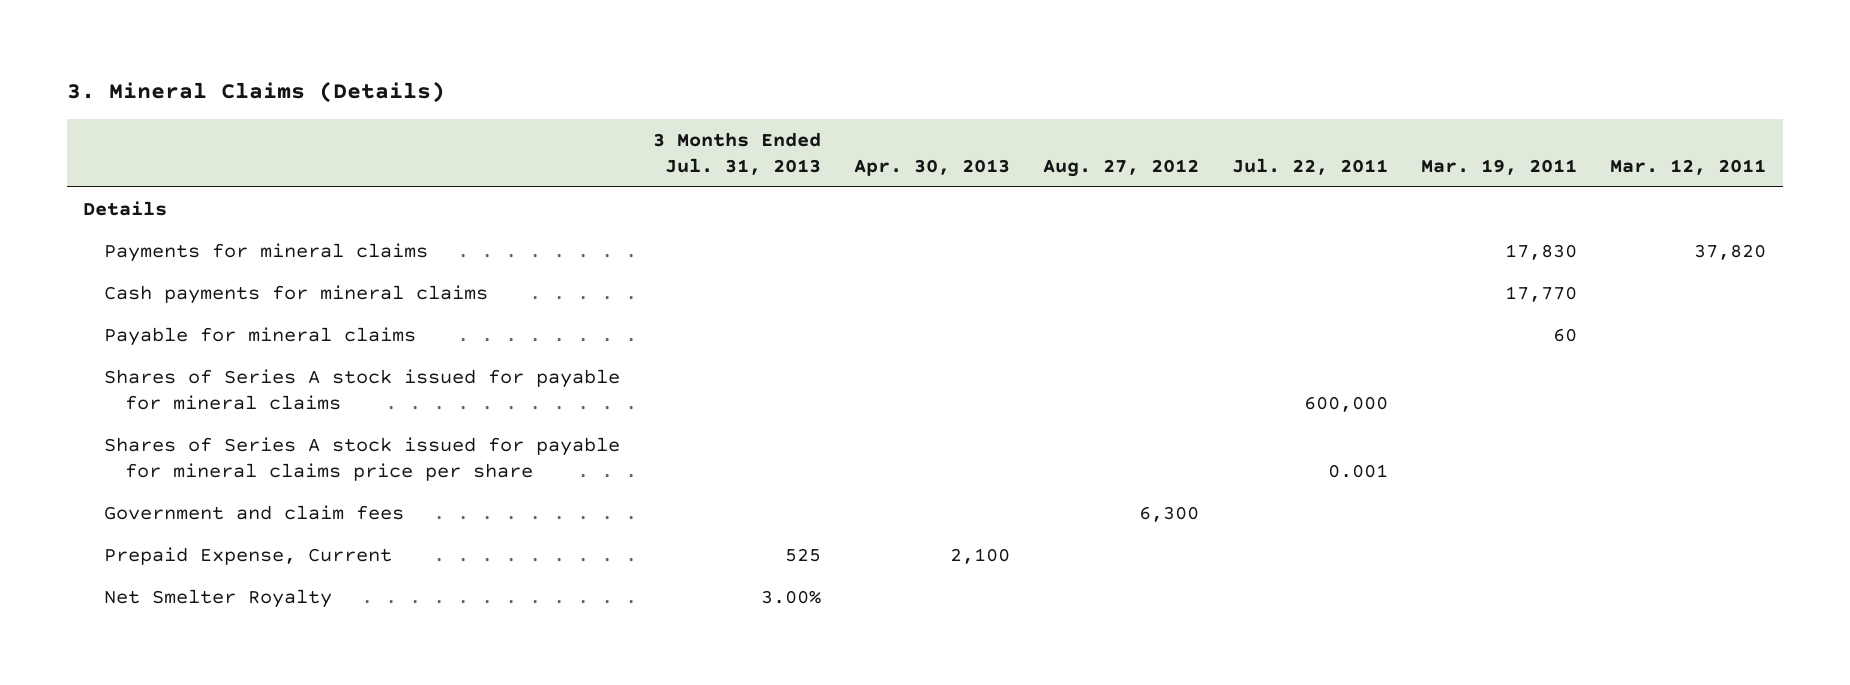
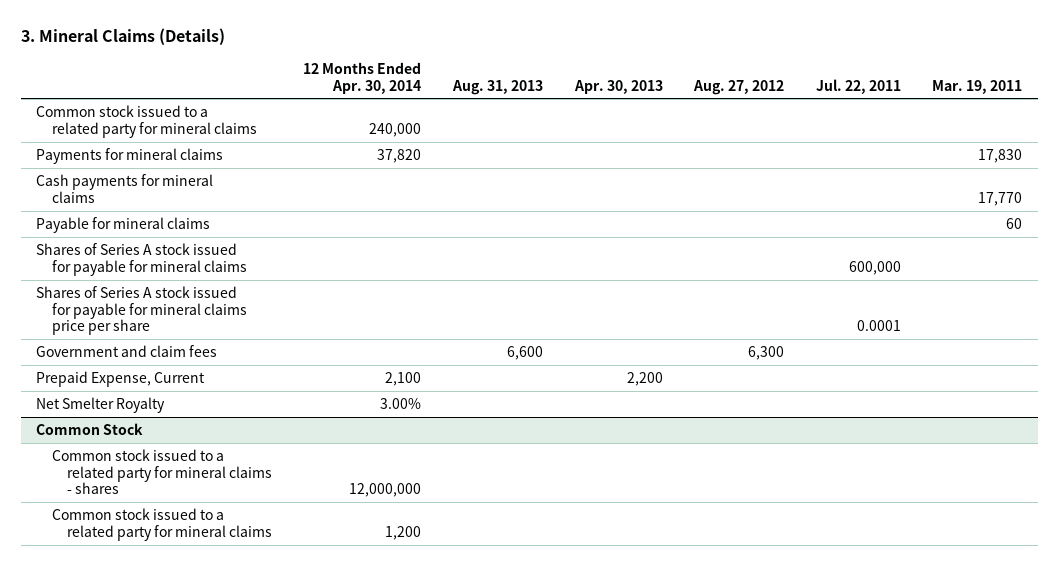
[653,131,822,175] 3 Months Ended Jul. 31, 2013 -> none
[1610,158,1767,175] Mar. 12, 2011 -> none
none -> [303,61,422,94] 12 Months Ended Apr. 30, 2014
none -> [452,79,544,95] Aug. 31, 2013
[83,201,168,217] Details -> none
none -> [36,105,257,138] Common stock issued to a related party for mineral claims
[1328,464,1389,479] 0.001 -> [856,320,901,332] 0.0001
[950,548,1011,565] 2,100 -> [626,372,663,387] 2,200
none -> [36,423,144,436] Common Stock
none -> [51,449,272,495] Common stock issued to a related party for mineral claims - shares
none -> [51,508,272,541] Common stock issued to a related party for mineral claims

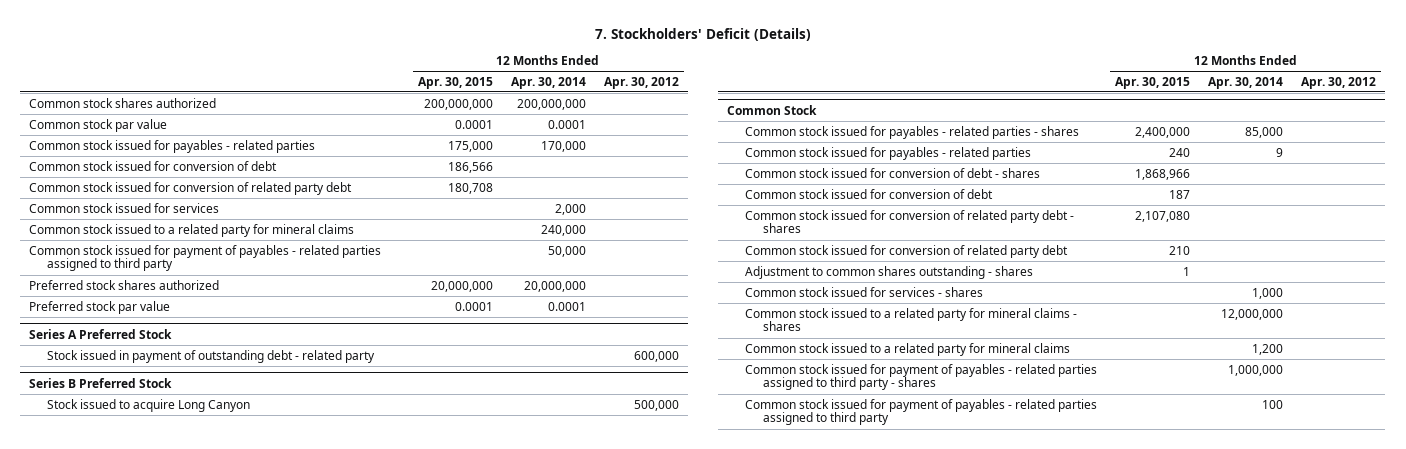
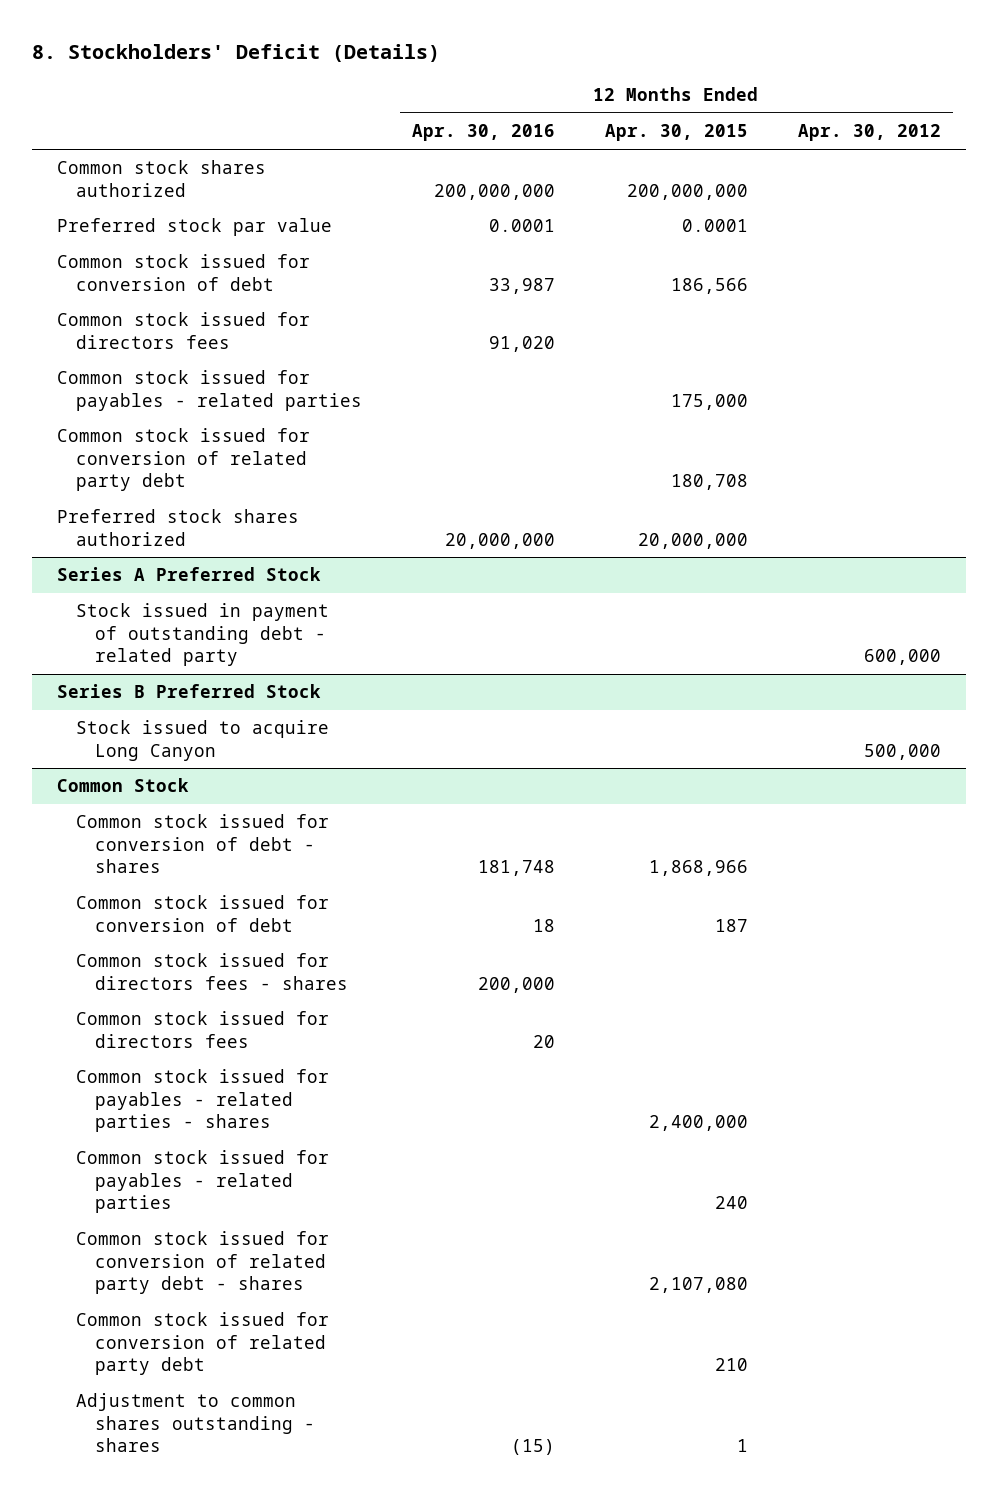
[594,27,811,41] 7. Stockholders' Deficit (Details) -> [32,44,441,63] 8. Stockholders' Deficit (Details)
[510,76,586,89] Apr. 30, 2014 -> none
none -> [411,124,555,142] Apr. 30, 2016
[29,118,168,132] Common stock par value -> none
[29,300,171,314] Preferred stock par value -> [57,218,333,237] Preferred stock par value
none -> [57,312,311,349] Common stock issued for directors fees
[29,139,316,153] Common stock issued for payables - related parties -> [57,370,363,411] Common stock issued for payables - related parties
[29,202,220,213] Common stock issued for services -> none
[29,223,355,237] Common stock issued to a related party for mineral claims -> none
[29,244,382,272] Common stock issued for payment of payables - related parties assigned to third party -> none
none -> [76,953,349,990] Common stock issued for directors fees - shares
none -> [76,1011,330,1048] Common stock issued for directors fees
[744,125,1079,139] Common stock issued for payables - related parties - shares -> [76,1069,330,1133] Common stock issued for payables - related parties - shares
[744,146,1031,160] Common stock issued for payables - related parties -> [76,1150,330,1214] Common stock issued for payables - related parties
[744,286,983,297] Common stock issued for services - shares -> none
[744,307,1077,332] Common stock issued to a related party for mineral claims - shares -> none
[744,342,1070,356] Common stock issued to a related party for mineral claims -> none
[744,363,1097,391] Common stock issued for payment of payables - related parties assigned to third party - shares -> none
[744,398,1097,426] Common stock issued for payment of payables - related parties assigned to third party -> none

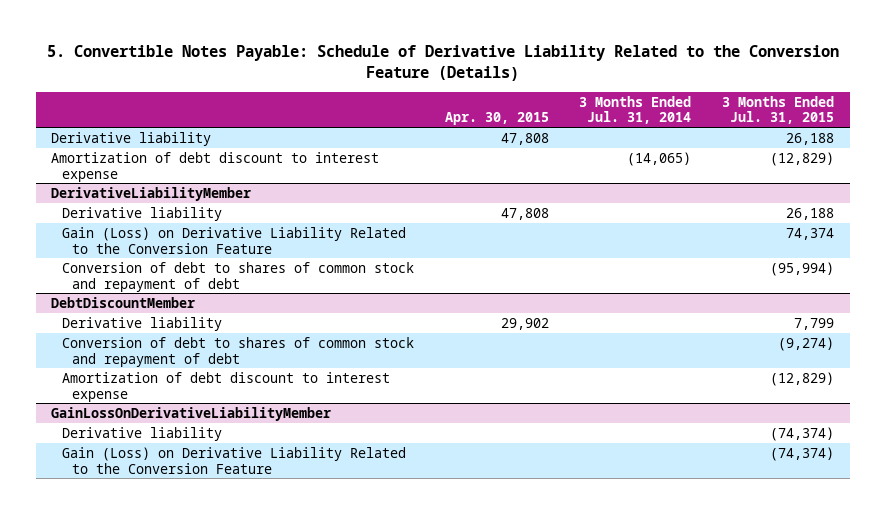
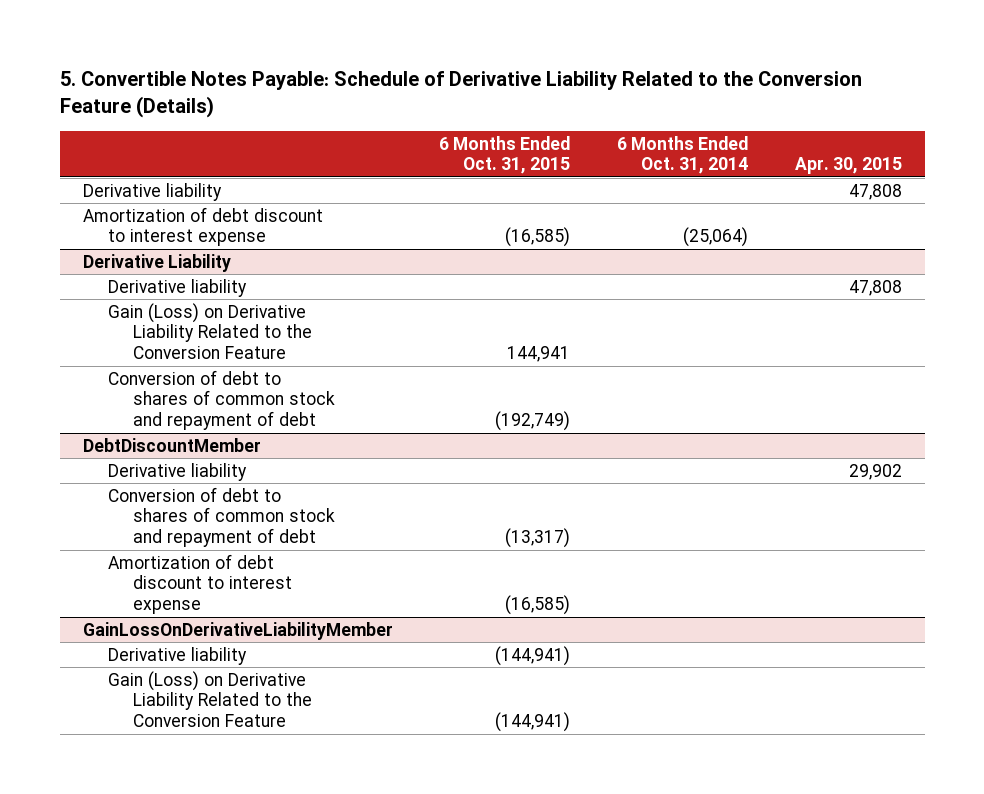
[579,95,692,125] 3 Months Ended Jul. 31, 2014 -> none
[722,95,835,125] 3 Months Ended Jul. 31, 2015 -> none
none -> [439,135,571,175] 6 Months Ended Oct. 31, 2015
none -> [617,135,749,175] 6 Months Ended Oct. 31, 2014
[51,186,252,201] DerivativeLiabilityMember -> [82,253,231,272] Derivative Liability

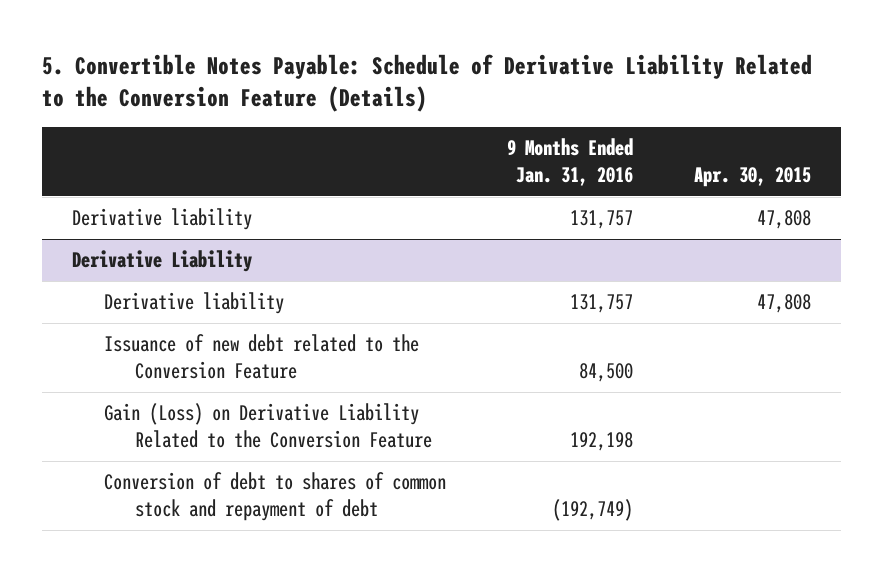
[439,135,571,175] 6 Months Ended Oct. 31, 2015 -> none
[617,135,749,175] 6 Months Ended Oct. 31, 2014 -> none
none -> [506,138,633,187] 9 Months Ended Jan. 31, 2016
[82,206,323,247] Amortization of debt discount to interest expense -> none
none -> [103,334,419,380] Issuance of new debt related to the Conversion Feature
[82,437,261,452] DebtDiscountMember -> none
[107,462,247,481] Derivative liability -> none
[107,486,336,548] Conversion of debt to shares of common stock and repayment of debt -> none
[107,553,293,615] Amortization of debt discount to interest expense -> none
[82,621,393,640] GainLossOnDerivativeLiabilityMember -> none
[107,646,247,665] Derivative liability -> none
[107,670,313,728] Gain (Loss) on Derivative Liability Related to the Conversion Feature -> none

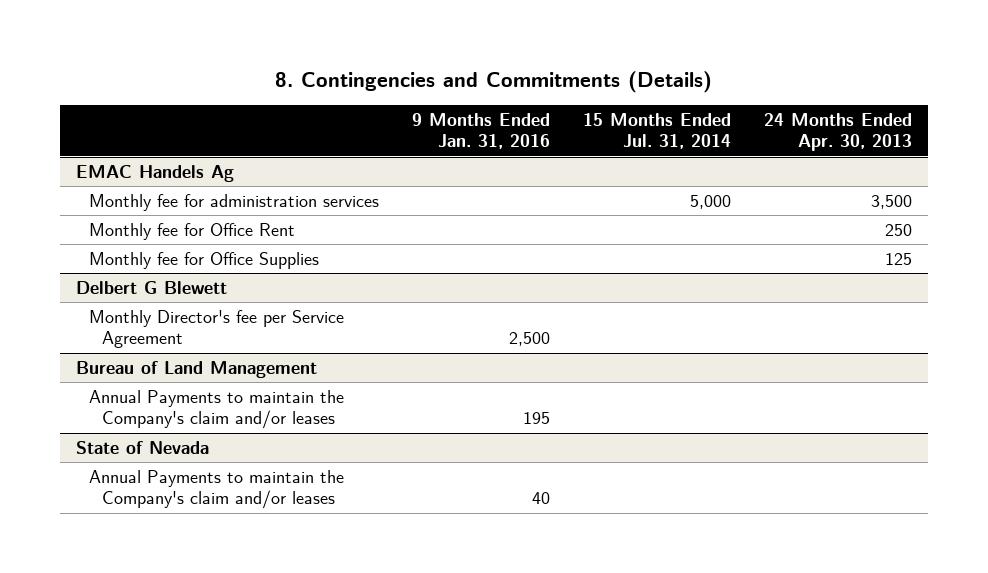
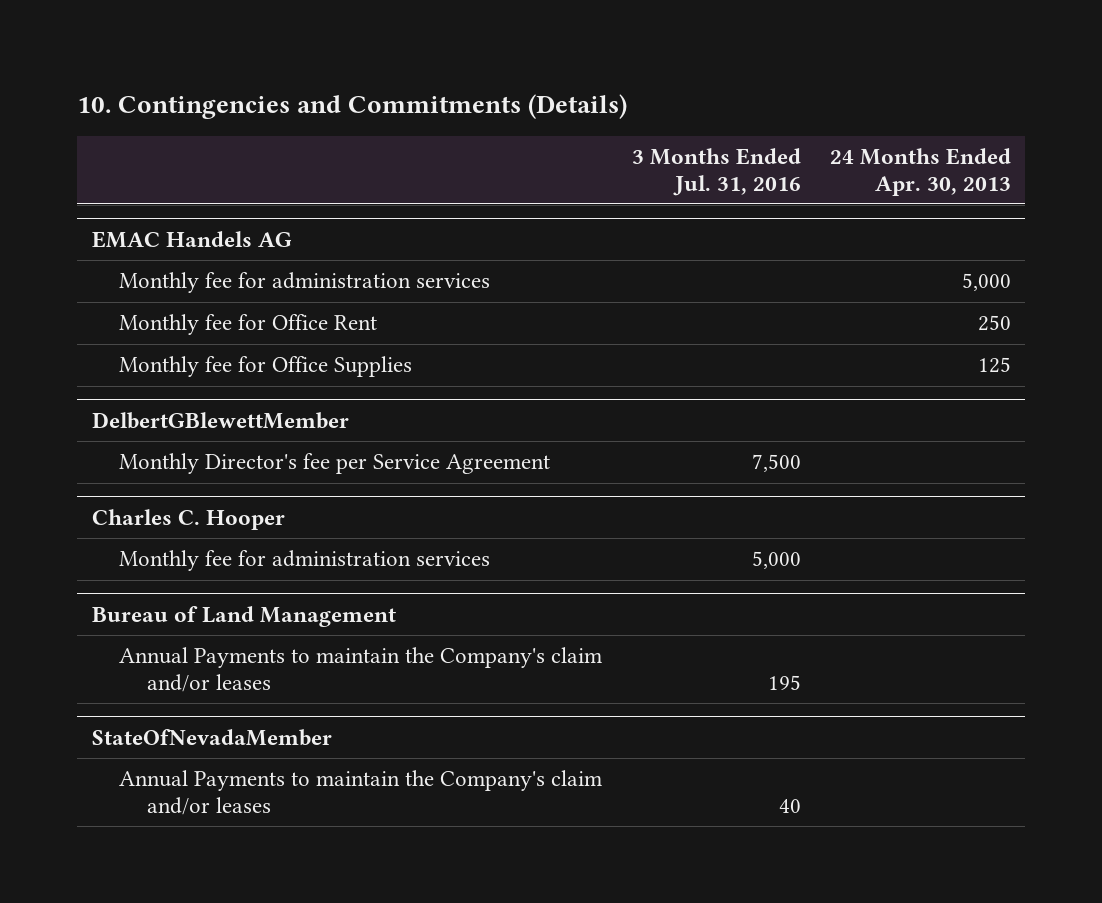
[275,71,713,94] 8. Contingencies and Commitments (Details) -> [76,93,627,119] 10. Contingencies and Commitments (Details)
[411,112,550,150] 9 Months Ended Jan. 31, 2016 -> none
[582,112,731,150] 15 Months Ended Jul. 31, 2014 -> none
none -> [631,147,801,196] 3 Months Ended Jul. 31, 2016
[76,164,235,182] EMAC Handels Ag -> [91,230,292,248] EMAC Handels AG
[870,194,912,209] 3,500 -> [961,273,1011,292] 5,000
[76,280,228,294] Delbert G Blewett -> [91,411,349,429] DelbertGBlewettMember
none -> [91,508,285,530] Charles C. Hooper
none -> [119,550,491,572] Monthly fee for administration services
[76,440,210,454] State of Nevada -> [91,728,332,746] StateOfNevadaMember

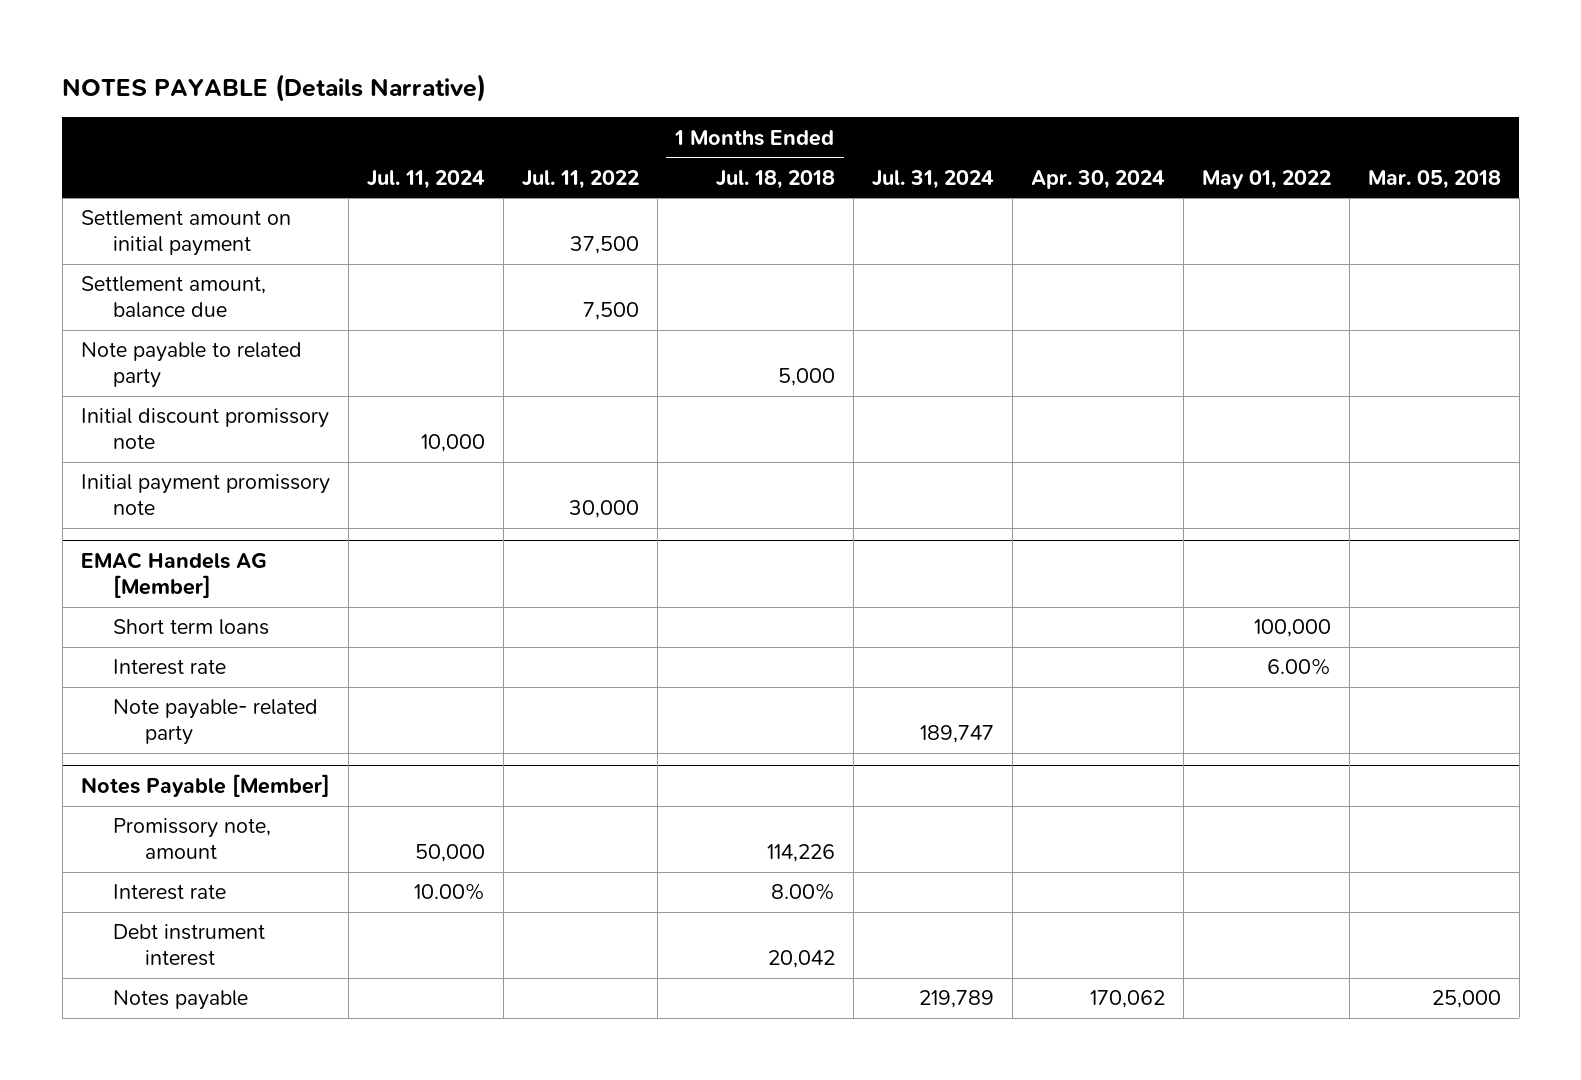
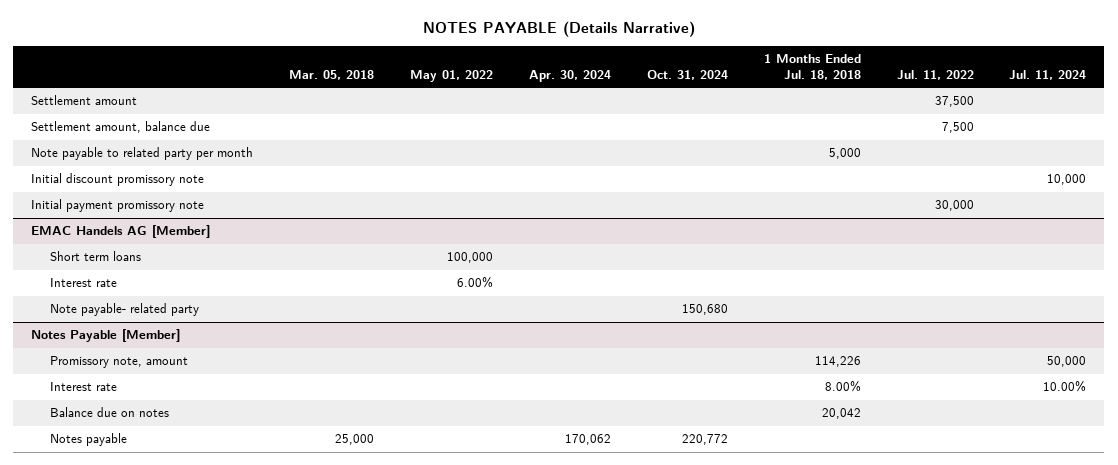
[871,169,994,189] Jul. 31, 2024 -> none
none -> [646,69,728,80] Oct. 31, 2024
[80,210,291,257] Settlement amount on initial payment -> [31,95,138,106] Settlement amount
[80,342,302,389] Note payable to related party -> [31,147,254,161] Note payable to related party per month
[113,924,266,967] Debt instrument interest -> [49,407,169,418] Balance due on notes

